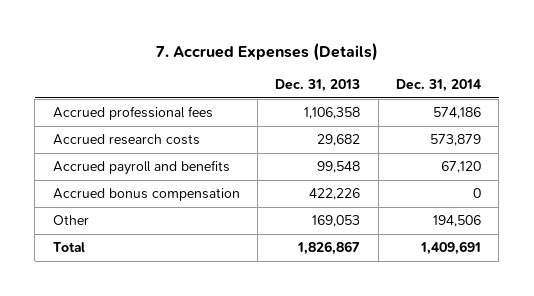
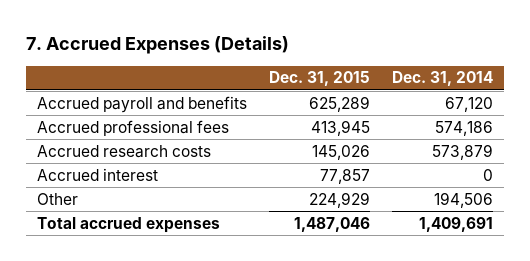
[275,79,361,93] Dec. 31, 2013 -> none
none -> [269,71,371,87] Dec. 31, 2015
[52,160,230,176] Accrued payroll and benefits -> [37,95,248,113] Accrued payroll and benefits
[52,188,240,202] Accrued bonus compensation -> none
none -> [37,167,159,181] Accrued interest
[52,242,85,253] Total -> [37,216,221,233] Total accrued expenses

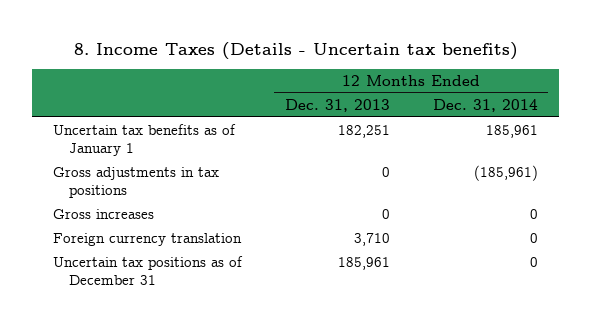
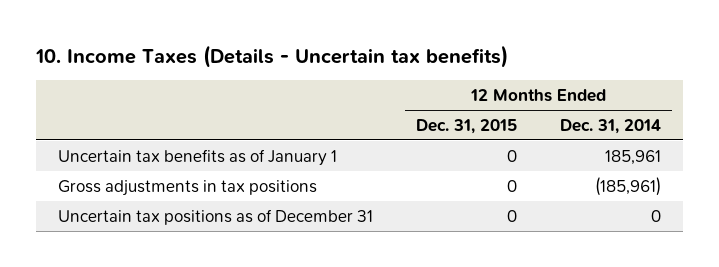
[73,41,518,60] 8. Income Taxes (Details - Uncertain tax benefits) -> [35,45,509,69] 10. Income Taxes (Details - Uncertain tax benefits)
[285,98,391,112] Dec. 31, 2013 -> none
none -> [416,118,518,134] Dec. 31, 2015
[53,208,155,219] Gross increases -> none
[53,232,243,246] Foreign currency translation -> none

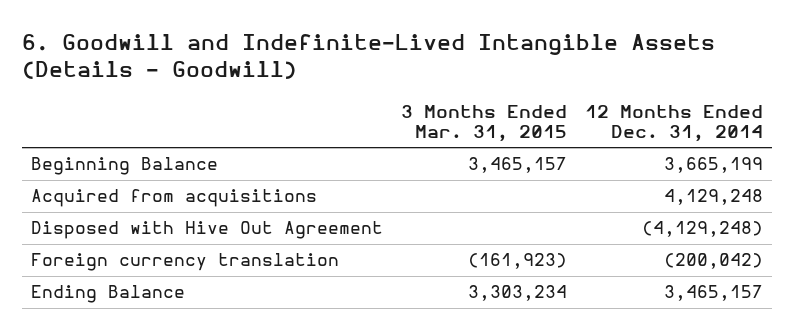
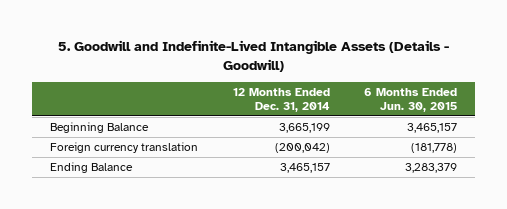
[22,33,716,80] 6. Goodwill and Indefinite-Lived Intangible Assets (Details - Goodwill) -> [57,39,449,72] 5. Goodwill and Indefinite-Lived Intangible Assets (Details - Goodwill)
[401,104,568,143] 3 Months Ended Mar. 31, 2015 -> none
none -> [364,87,458,112] 6 Months Ended Jun. 30, 2015
[31,189,318,208] Acquired from acquisitions -> none
[31,221,384,240] Disposed with Hive Out Agreement -> none

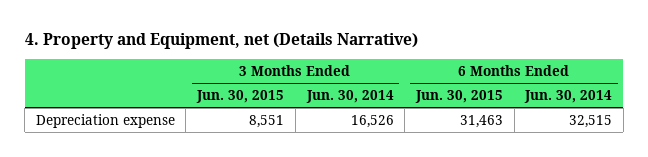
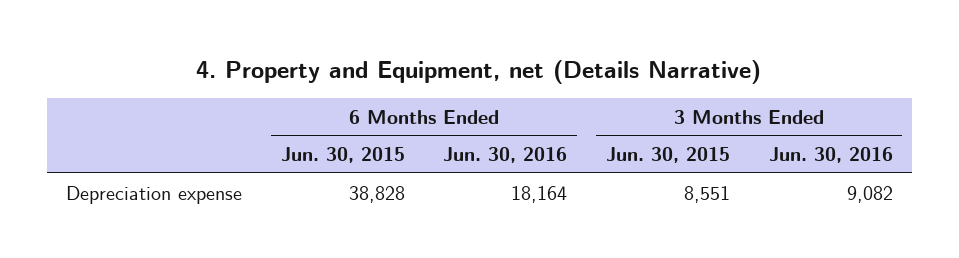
[305,89,394,103] Jun. 30, 2014 -> none
[524,89,613,103] Jun. 30, 2014 -> none
none -> [443,147,568,164] Jun. 30, 2016
none -> [768,147,893,164] Jun. 30, 2016
[459,114,503,128] 31,463 -> [348,185,405,203] 38,828

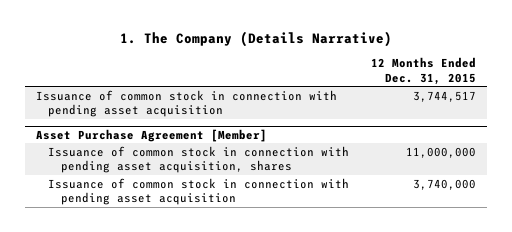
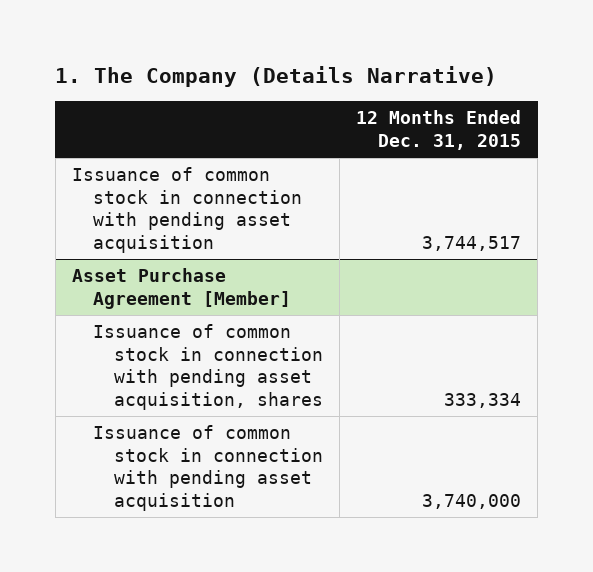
[406,146,477,158] 11,000,000 -> [444,392,522,408] 333,334

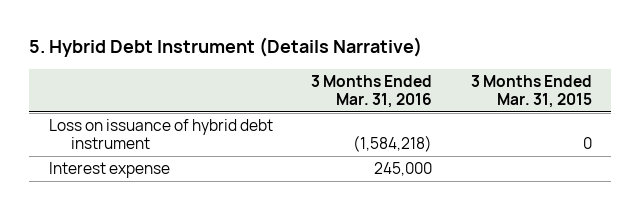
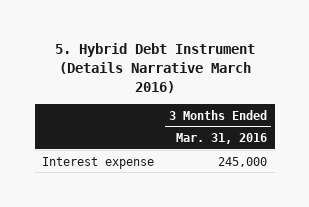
[29,37,423,58] 5. Hybrid Debt Instrument (Details Narrative) -> [54,42,255,93] 5. Hybrid Debt Instrument (Details Narrative March 2016)
[470,74,592,109] 3 Months Ended Mar. 31, 2015 -> none
[48,119,273,150] Loss on issuance of hybrid debt instrument -> none

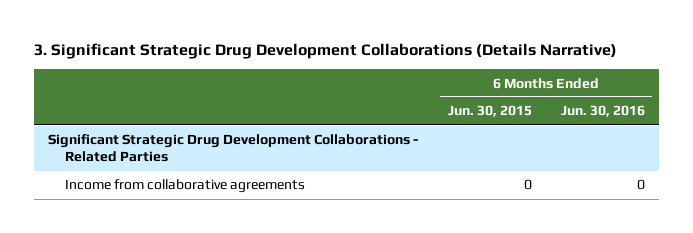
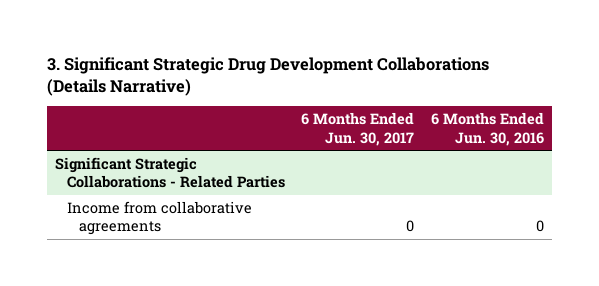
[447,105,532,118] Jun. 30, 2015 -> none
none -> [301,112,415,146] 6 Months Ended Jun. 30, 2017
[48,134,419,163] Significant Strategic Drug Development Collaborations - Related Parties -> [55,157,286,189] Significant Strategic Collaborations - Related Parties

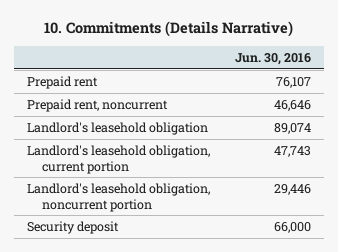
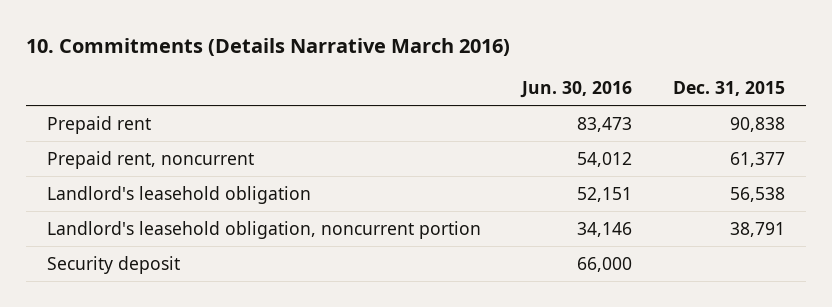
[43,21,293,38] 10. Commitments (Details Narrative) -> [26,38,511,57] 10. Commitments (Details Narrative March 2016)
none -> [673,81,786,97] Dec. 31, 2015
[26,144,210,174] Landlord's leasehold obligation, current portion -> none
[276,76,312,88] 76,107 -> [577,116,633,132] 83,473
[274,99,312,111] 46,646 -> [577,151,633,167] 54,012
[274,122,312,134] 89,074 -> [577,186,633,202] 52,151
[274,183,312,195] 29,446 -> [577,221,633,237] 34,146

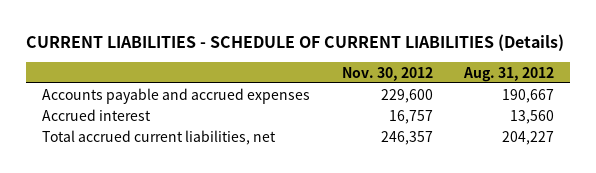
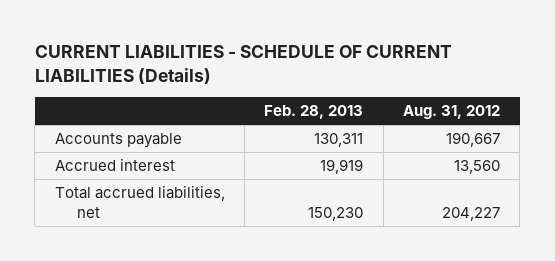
[341,66,433,81] Nov. 30, 2012 -> none
none -> [264,104,364,119] Feb. 28, 2013
[42,87,311,104] Accounts payable and accrued expenses -> [54,133,182,149] Accounts payable
[42,129,277,145] Total accrued current liabilities, net -> [54,185,225,218] Total accrued liabilities, net

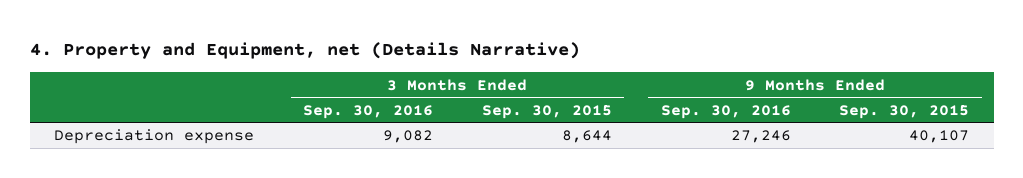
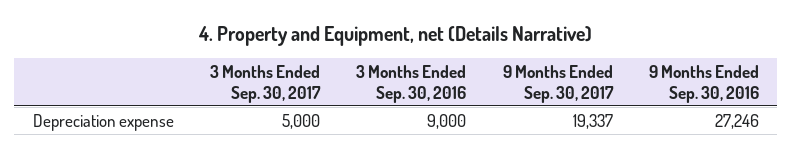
[481,104,612,119] Sep. 30, 2015 -> none
[839,104,970,119] Sep. 30, 2015 -> none
none -> [209,64,321,103] 3 Months Ended Sep. 30, 2017
none -> [502,64,614,103] 9 Months Ended Sep. 30, 2017
[382,130,433,144] 9,082 -> [427,113,467,129] 9,000

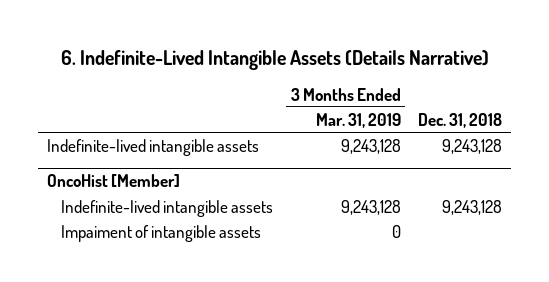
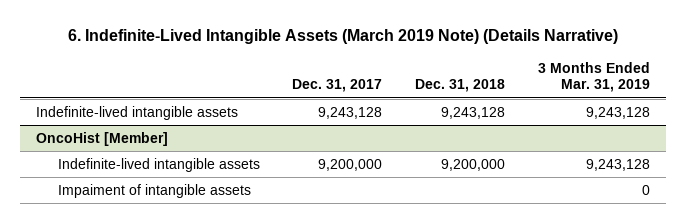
[60,49,489,70] 6. Indefinite-Lived Intangible Assets (Details Narrative) -> [68,29,619,45] 6. Indefinite-Lived Intangible Assets (March 2019 Note) (Details Narrative)
none -> [292,79,383,93] Dec. 31, 2017
[442,199,503,215] 9,243,128 -> [441,158,506,171] 9,200,000

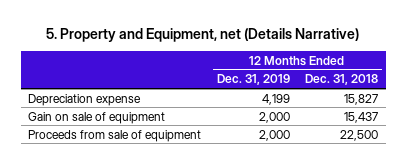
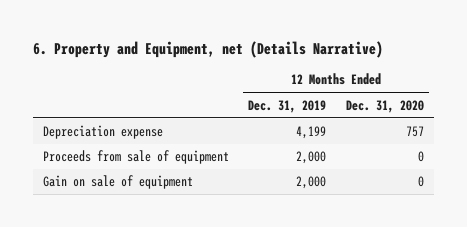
[46,28,360,43] 5. Property and Equipment, net (Details Narrative) -> [32,40,383,58] 6. Property and Equipment, net (Details Narrative)
[305,74,379,86] Dec. 31, 2018 -> none
none -> [346,99,425,113] Dec. 31, 2020
[28,111,166,124] Gain on sale of equipment -> [42,175,193,190] Gain on sale of equipment

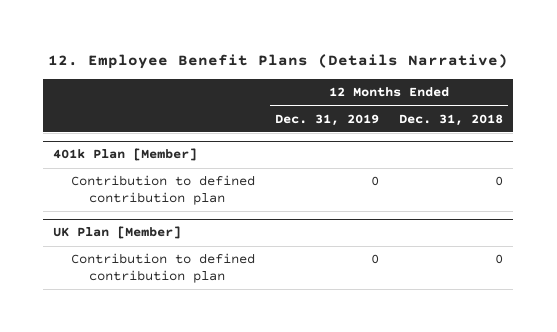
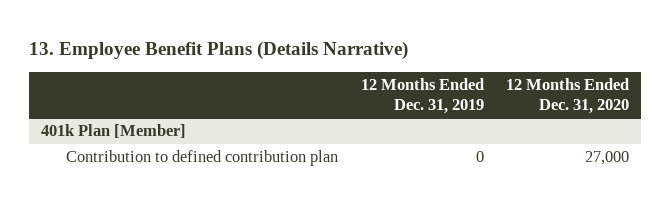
[48,54,509,70] 12. Employee Benefit Plans (Details Narrative) -> [29,41,409,61] 13. Employee Benefit Plans (Details Narrative)
[399,113,504,126] Dec. 31, 2018 -> none
none -> [506,78,630,114] 12 Months Ended Dec. 31, 2020
[53,226,182,240] UK Plan [Member] -> none
[71,253,256,283] Contribution to defined contribution plan -> none

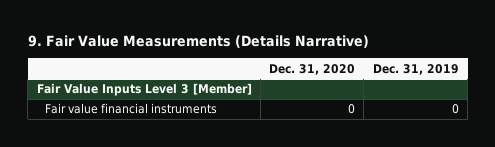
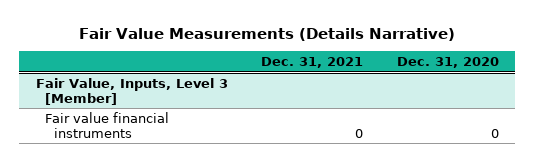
[27,35,369,49] 9. Fair Value Measurements (Details Narrative) -> [79,27,456,41] Fair Value Measurements (Details Narrative)
[372,63,459,75] Dec. 31, 2019 -> none
none -> [261,57,364,69] Dec. 31, 2021
[36,83,252,97] Fair Value Inputs Level 3 [Member] -> [35,77,228,105] Fair Value, Inputs, Level 3 [Member]

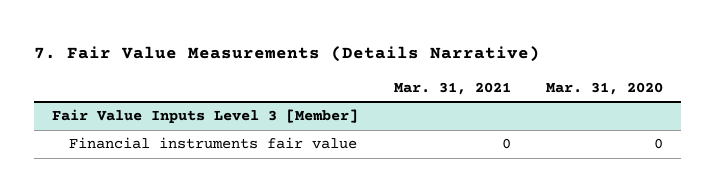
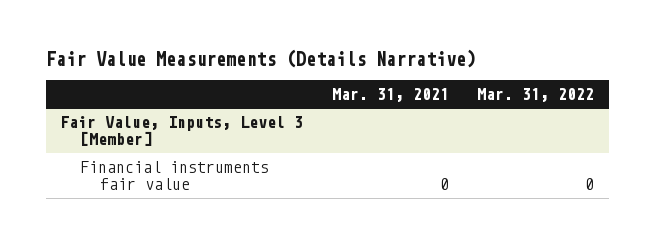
[34,46,541,63] 7. Fair Value Measurements (Details Narrative) -> [45,49,476,69] Fair Value Measurements (Details Narrative)
[546,81,664,95] Mar. 31, 2020 -> none
none -> [477,87,595,102] Mar. 31, 2022
[52,109,359,124] Fair Value Inputs Level 3 [Member] -> [60,116,304,147] Fair Value, Inputs, Level 3 [Member]

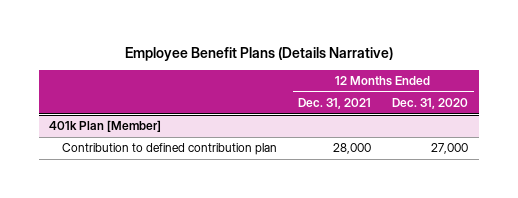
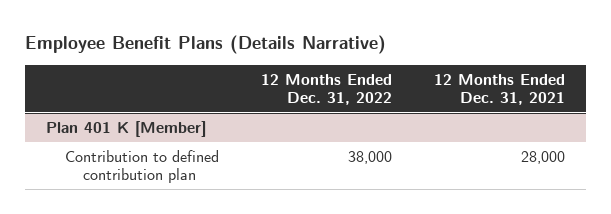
[392,98,469,110] Dec. 31, 2020 -> none
none -> [260,73,392,105] 12 Months Ended Dec. 31, 2022
[49,120,162,133] 401k Plan [Member] -> [46,120,207,137] Plan 401 K [Member]

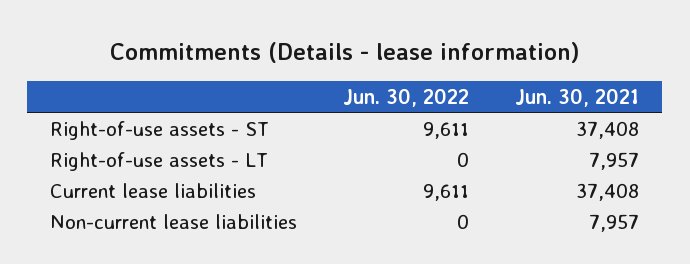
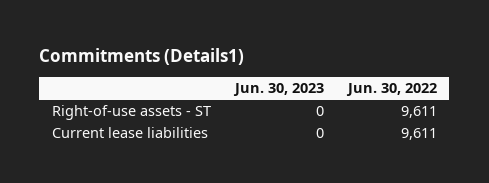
[109,41,580,63] Commitments (Details - lease information) -> [39,48,245,66] Commitments (Details1)
[515,87,640,107] Jun. 30, 2021 -> none
none -> [232,83,324,97] Jun. 30, 2023
[50,151,269,171] Right-of-use assets - LT -> none
[50,213,298,229] Non-current lease liabilities -> none

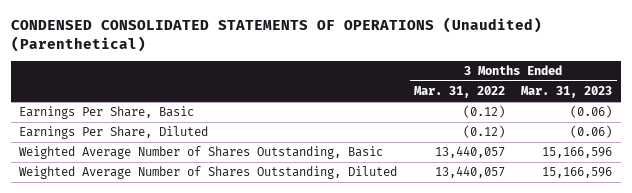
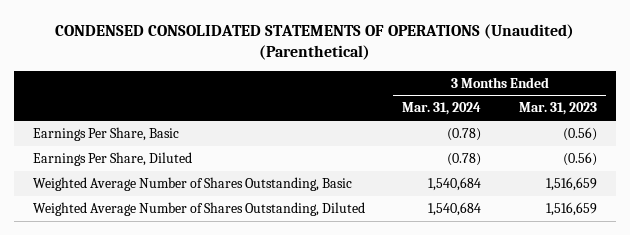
[413,86,505,99] Mar. 31, 2022 -> none
none -> [402,102,482,116] Mar. 31, 2024
[570,105,613,119] (0.06) -> [562,127,597,142] (0.56)
[570,125,613,139] (0.06) -> [562,152,597,167] (0.56)
[542,147,613,159] 15,166,596 -> [545,177,597,192] 1,516,659
[542,167,613,179] 15,166,596 -> [545,202,597,217] 1,516,659

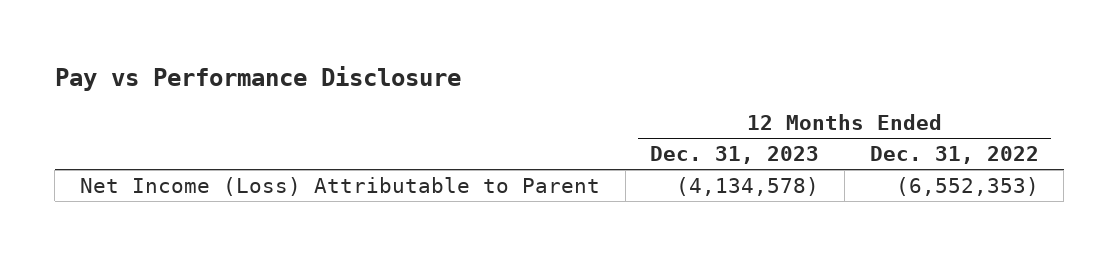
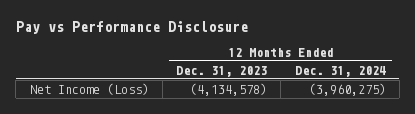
[869,146,1039,165] Dec. 31, 2022 -> none
none -> [294,65,386,77] Dec. 31, 2024
[80,177,601,197] Net Income (Loss) Attributable to Parent -> [29,82,149,95] Net Income (Loss)

